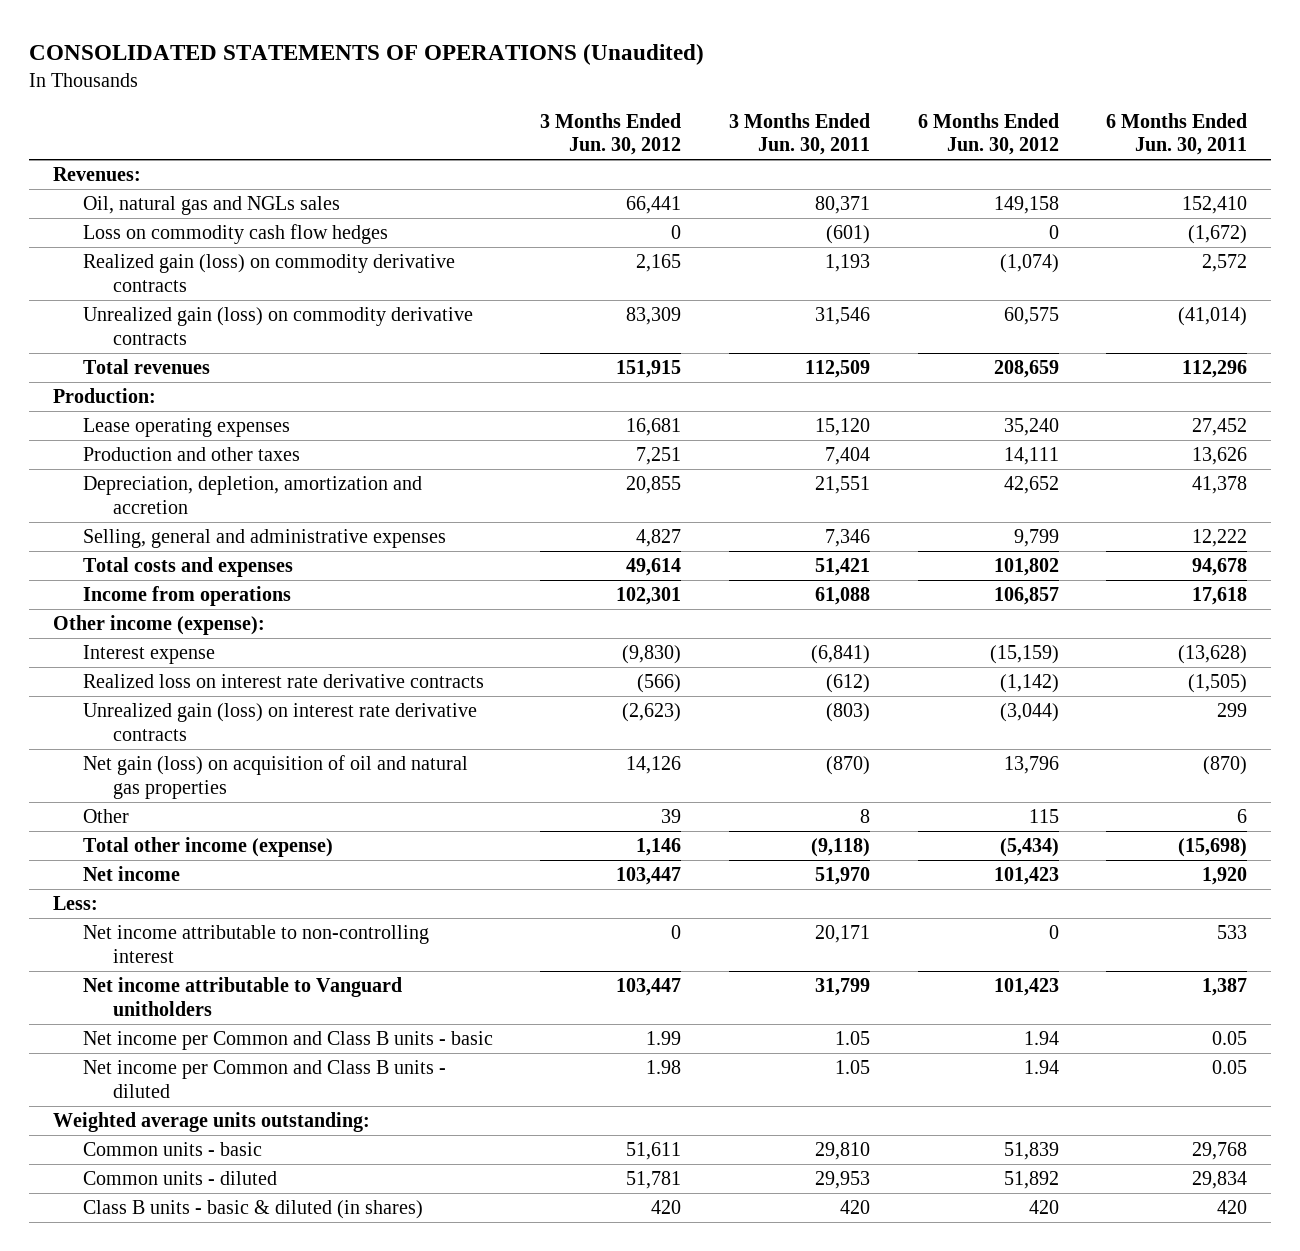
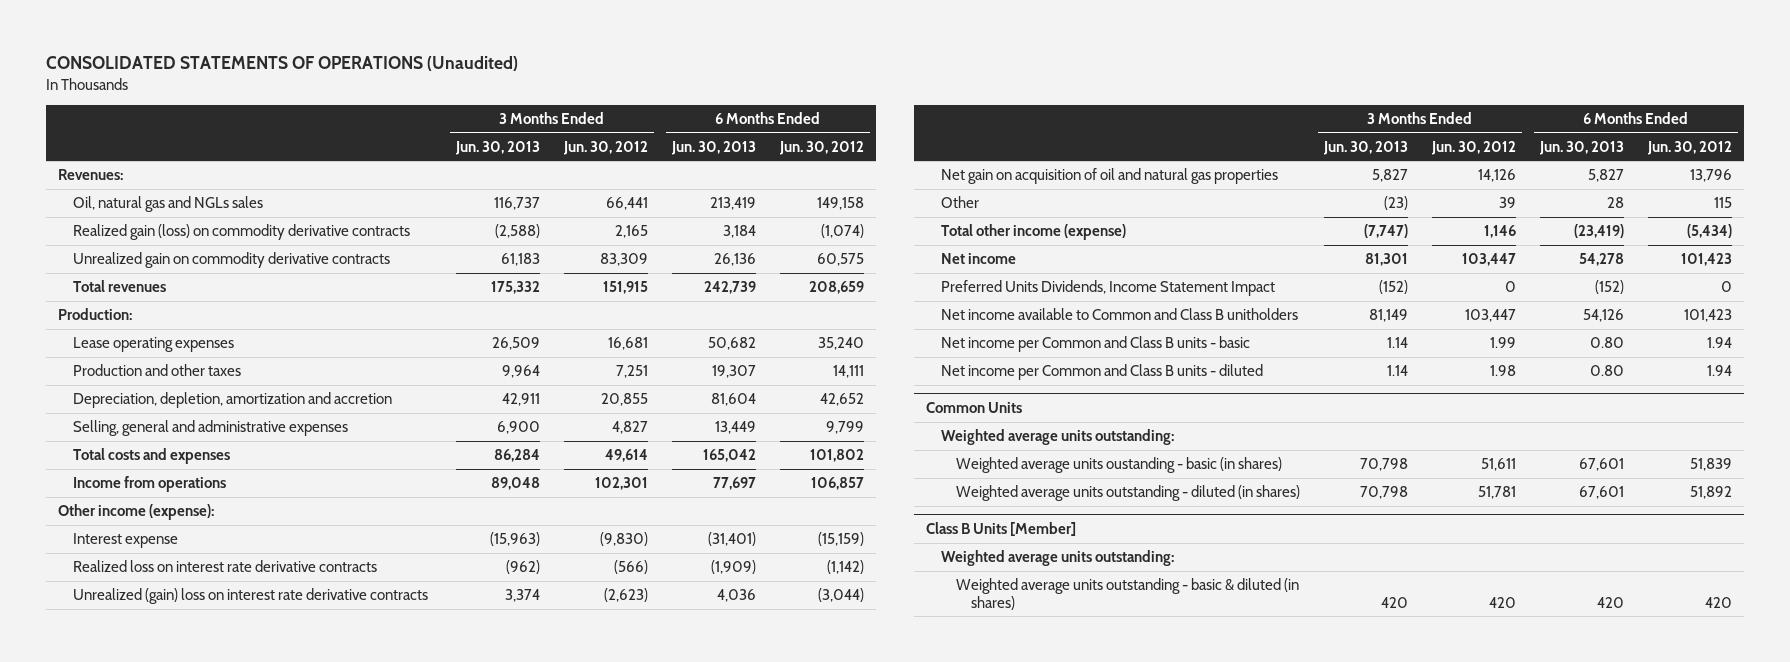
[729,112,871,156] 3 Months Ended Jun. 30, 2011 -> none
[1106,112,1248,156] 6 Months Ended Jun. 30, 2011 -> none
none -> [455,140,541,155] Jun. 30, 2013
none -> [671,140,757,155] Jun. 30, 2013
[82,224,388,245] Loss on commodity cash flow hedges -> none
[82,307,473,345] Unrealized gain (loss) on commodity derivative contracts -> [73,252,391,269] Unrealized gain on commodity derivative contracts
[82,703,477,741] Unrealized gain (loss) on interest rate derivative contracts -> [73,588,429,605] Unrealized (gain) loss on interest rate derivative contracts
[82,755,468,799] Net gain (loss) on acquisition of oil and natural gas properties -> [941,168,1279,185] Net gain on acquisition of oil and natural gas properties
[52,896,98,911] Less: -> none
[82,925,429,963] Net income attributable to non-controlling interest -> none
none -> [941,280,1276,297] Preferred Units Dividends, Income Statement Impact
[82,977,402,1016] Net income attributable to Vanguard unitholders -> [941,308,1299,321] Net income available to Common and Class B unitholders
none -> [925,401,1022,413] Common Units
[82,1142,262,1157] Common units - basic -> [956,457,1283,474] Weighted average units oustanding - basic (in shares)
[82,1171,277,1186] Common units - diluted -> [956,485,1301,502] Weighted average units outstanding - diluted (in shares)
none -> [925,521,1076,536] Class B Units [Member]
none -> [941,550,1175,567] Weighted average units outstanding:
[82,1200,423,1220] Class B units - basic & diluted (in shares) -> [956,578,1300,610] Weighted average units outstanding - basic & diluted (in shares)

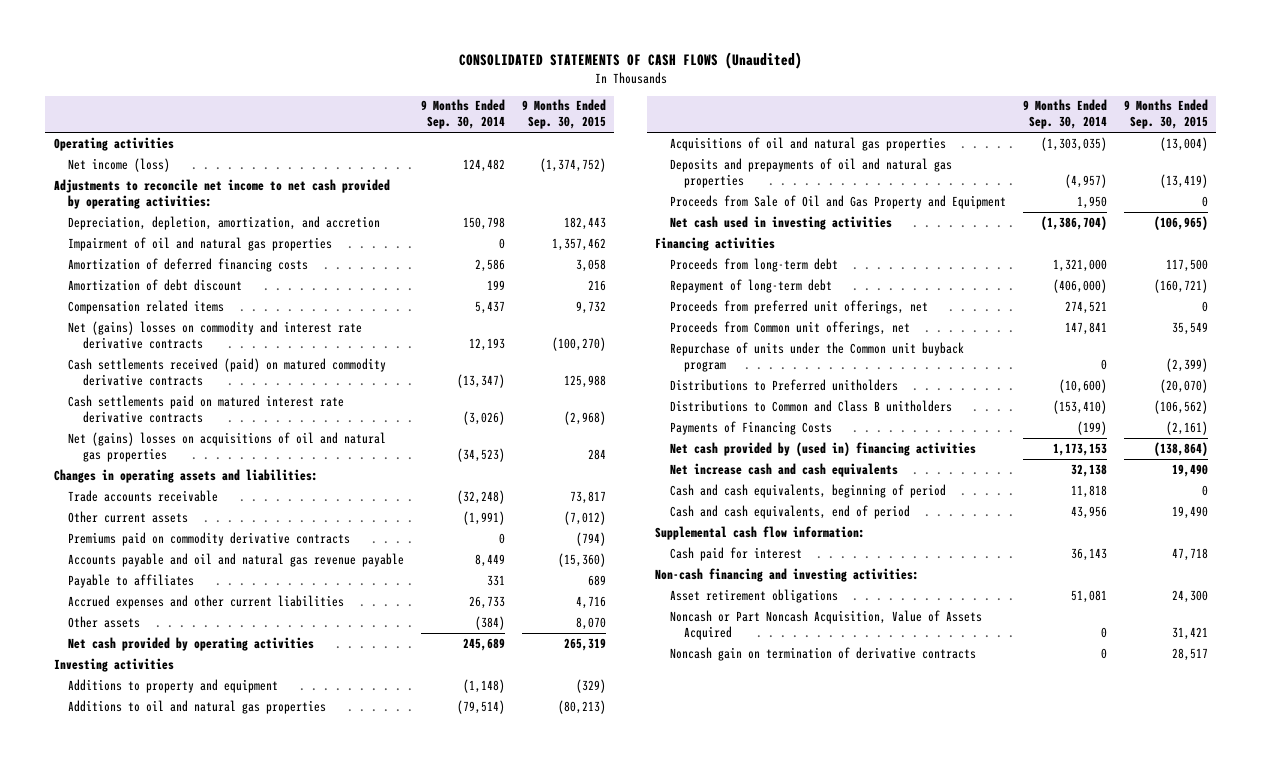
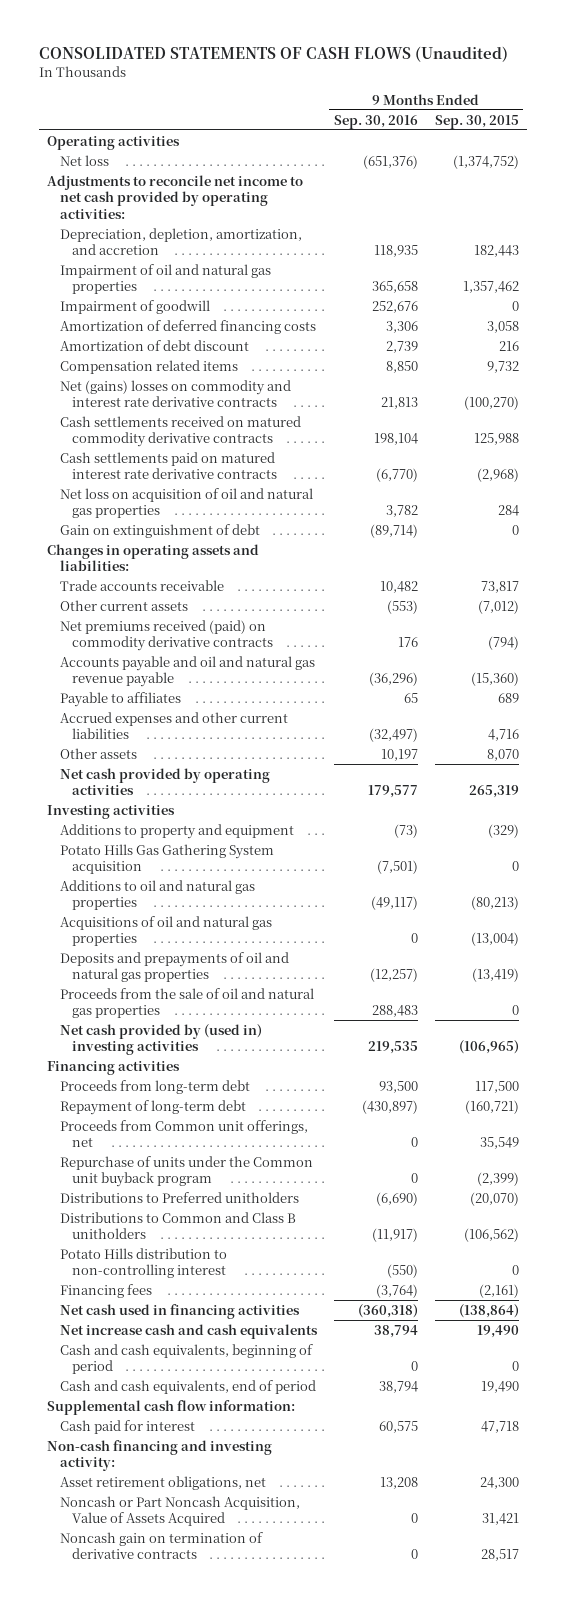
[421,99,506,130] 9 Months Ended Sep. 30, 2014 -> none
none -> [333,114,418,129] Sep. 30, 2016
[68,157,171,172] Net income (loss) -> [59,154,109,166] Net loss
none -> [59,299,210,314] Impairment of goodwill
[68,357,387,386] Cash settlements received (paid) on matured commodity derivative contracts -> [59,415,301,448] Cash settlements received on matured commodity derivative contracts
[68,431,387,462] Net (gains) losses on acquisitions of oil and natural gas properties -> [59,487,313,519] Net loss on acquisition of oil and natural gas properties
none -> [59,523,260,538] Gain on extinguishment of debt
[68,531,351,546] Premiums paid on commodity derivative contracts -> [59,619,274,652] Net premiums received (paid) on commodity derivative contracts
none -> [59,843,274,875] Potato Hills Gas Gathering System acquisition
[669,194,1006,209] Proceeds from Sale of Oil and Gas Property and Equipment -> [59,987,314,1019] Proceeds from the sale of oil and natural gas properties
[669,215,892,230] Net cash used in investing activities -> [59,1023,262,1056] Net cash provided by (used in) investing activities
[669,299,928,314] Proceeds from preferred unit offerings, net -> none
none -> [59,1247,227,1279] Potato Hills distribution to non-controlling interest
[669,420,832,435] Payments of Financing Costs -> [59,1283,152,1298] Financing fees
[669,441,976,456] Net cash provided by (used in) financing activities -> [59,1303,300,1319] Net cash used in financing activities
[655,567,920,582] Non-cash financing and investing activities: -> [47,1439,273,1472] Non-cash financing and investing activity:
[669,588,838,603] Asset retirement obligations -> [59,1475,266,1490] Asset retirement obligations, net

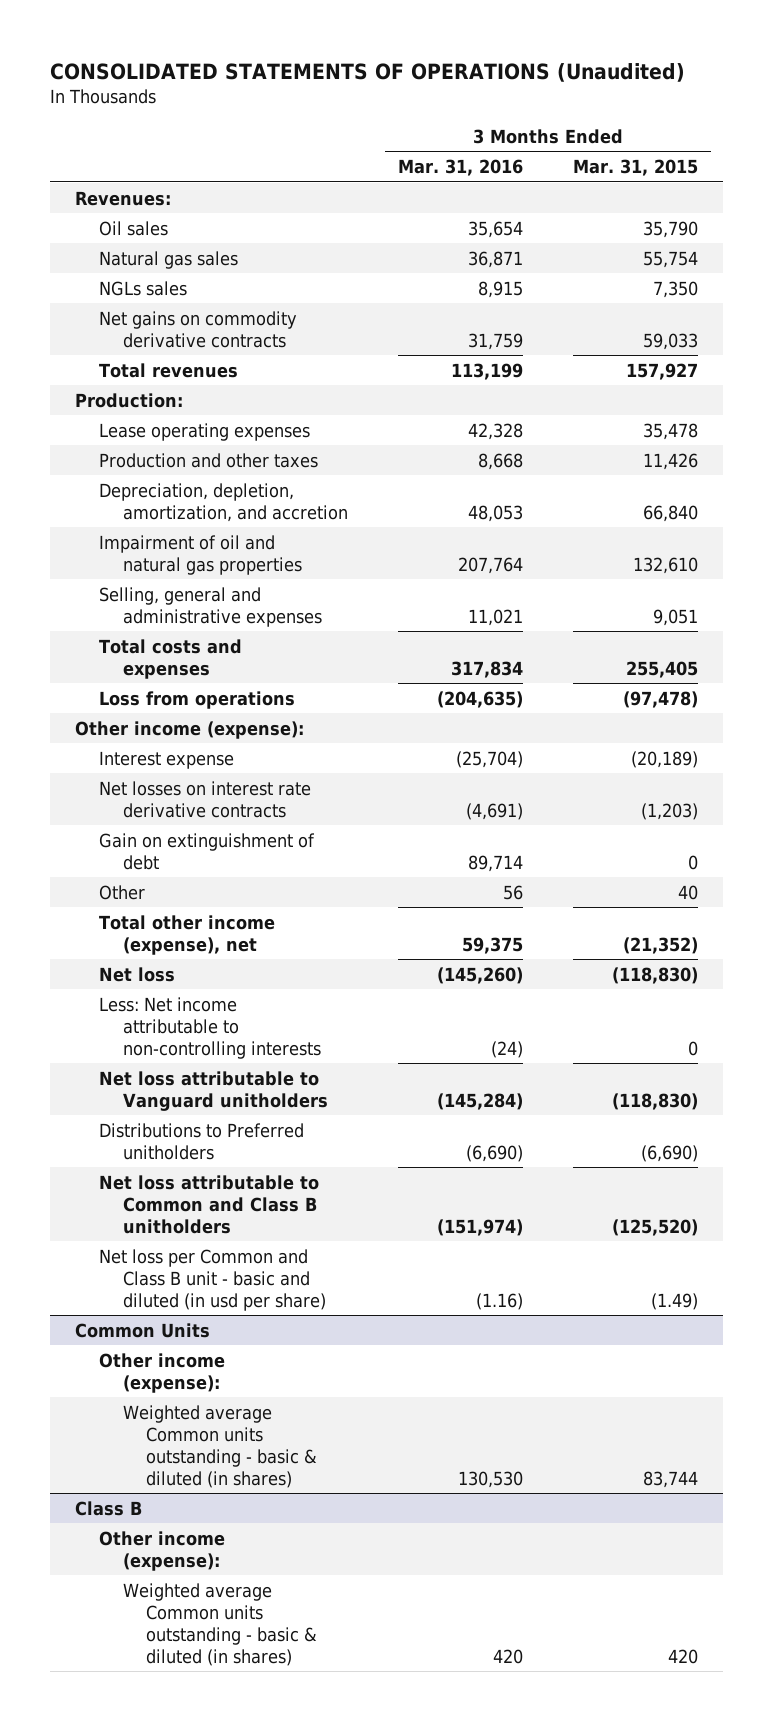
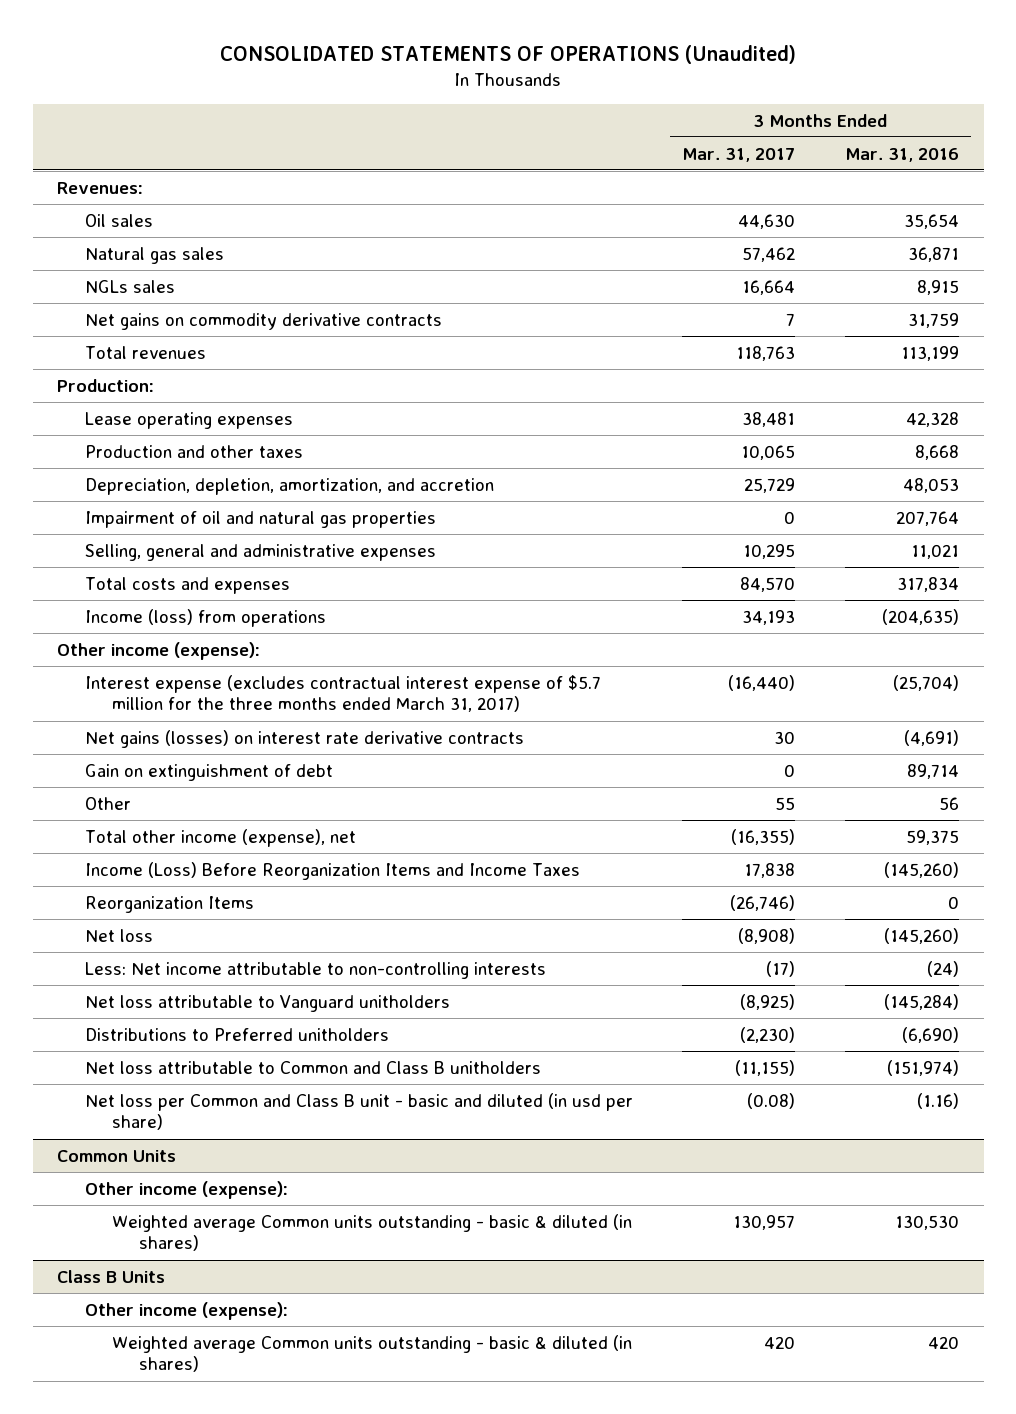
[573,159,699,177] Mar. 31, 2015 -> none
none -> [682,147,796,162] Mar. 31, 2017
[99,690,296,709] Loss from operations -> [84,608,326,627] Income (loss) from operations
[99,750,235,769] Interest expense -> [84,674,601,713] Interest expense (excludes contractual interest expense of $5.7 million for the three months ended March 31, 2017)
[99,780,312,818] Net losses on interest rate derivative contracts -> [84,729,524,748] Net gains (losses) on interest rate derivative contracts
none -> [84,861,580,880] Income (Loss) Before Reorganization Items and Income Taxes
none -> [84,895,254,913] Reorganization Items
[75,1500,143,1516] Class B -> [57,1269,166,1283] Class B Units

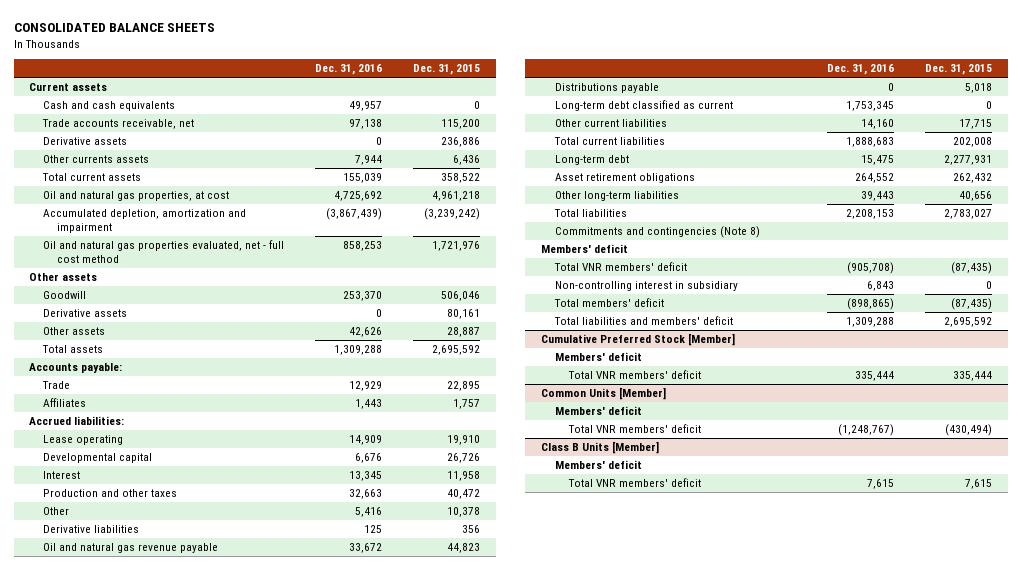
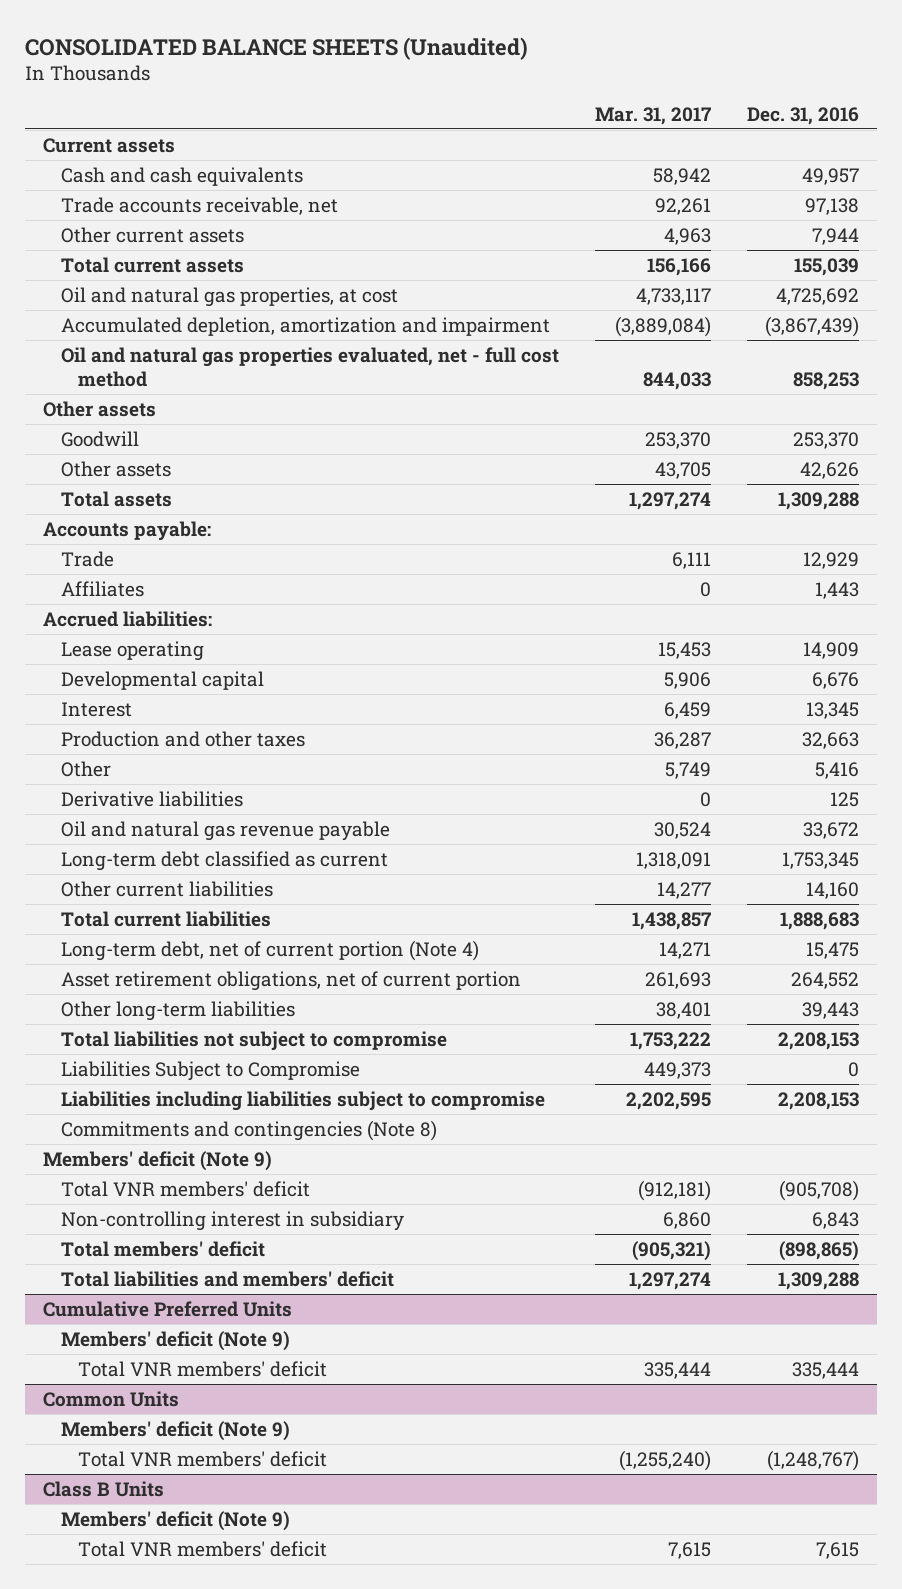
[13,22,215,32] CONSOLIDATED BALANCE SHEETS -> [25,36,529,60] CONSOLIDATED BALANCE SHEETS (Unaudited)
[413,64,481,76] Dec. 31, 2015 -> none
none -> [594,106,711,125] Mar. 31, 2017
[43,137,128,146] Derivative assets -> none
[43,155,150,164] Other currents assets -> [60,226,244,243] Other current assets
[43,309,128,318] Derivative assets -> none
[554,83,659,94] Distributions payable -> none
[554,155,629,166] Long-term debt -> [60,939,479,961] Long-term debt, net of current portion (Note 4)
[554,173,695,184] Asset retirement obligations -> [60,970,521,991] Asset retirement obligations, net of current portion
[553,209,627,218] Total liabilities -> [60,1030,447,1051] Total liabilities not subject to compromise
none -> [60,1060,360,1081] Liabilities Subject to Compromise
none -> [60,1090,545,1111] Liabilities including liabilities subject to compromise
[540,244,628,254] Members' deficit -> [43,1150,273,1171] Members' deficit (Note 9)
[540,333,735,347] Cumulative Preferred Stock [Member] -> [43,1300,293,1317] Cumulative Preferred Units
[554,352,642,362] Members' deficit -> [60,1330,290,1351] Members' deficit (Note 9)
[540,387,666,401] Common Units [Member] -> [43,1390,180,1407] Common Units
[554,406,642,416] Members' deficit -> [60,1420,290,1441] Members' deficit (Note 9)
[540,441,659,455] Class B Units [Member] -> [43,1480,165,1497] Class B Units
[554,460,642,470] Members' deficit -> [60,1510,290,1531] Members' deficit (Note 9)

